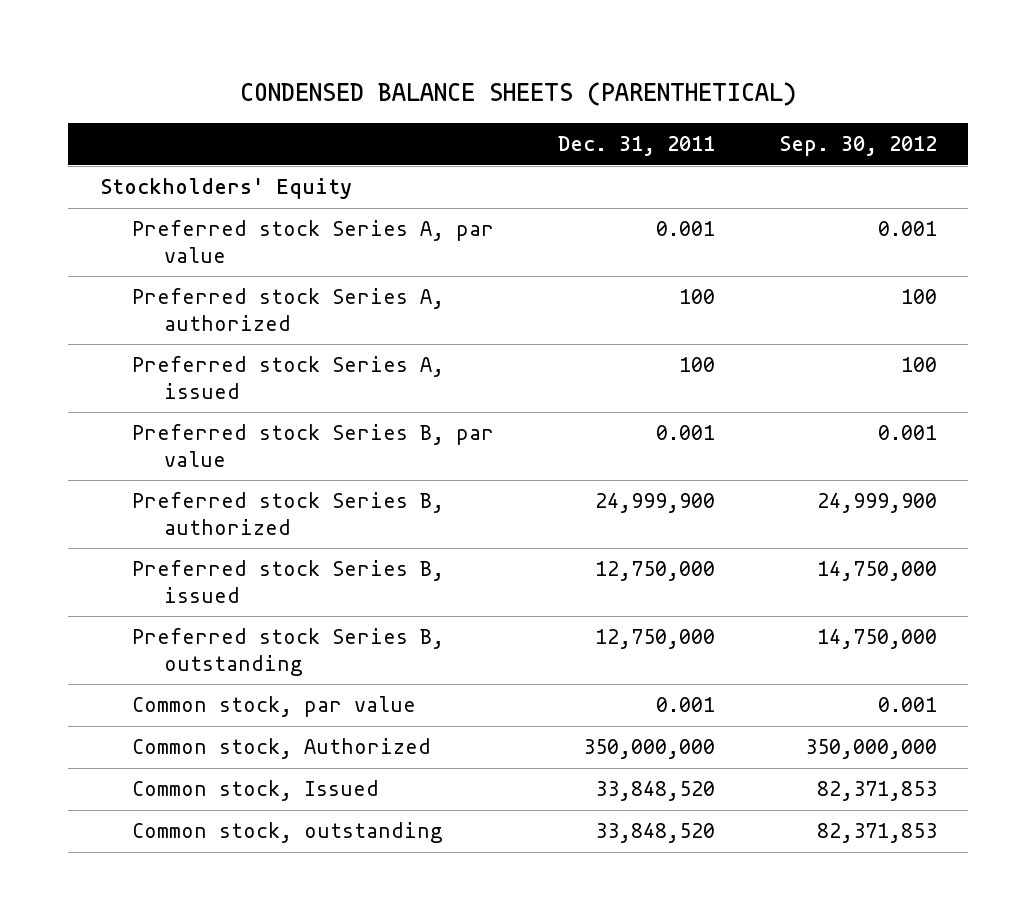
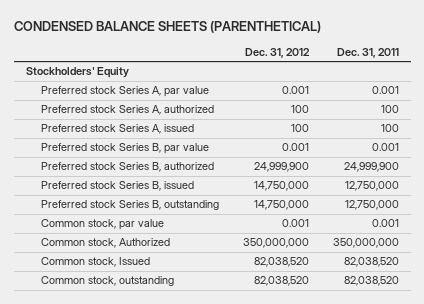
[778,136,937,157] Sep. 30, 2012 -> none
none -> [244,47,310,58] Dec. 31, 2012
[594,781,715,802] 33,848,520 -> [343,257,399,268] 82,038,520
[594,823,715,844] 33,848,520 -> [343,276,399,287] 82,038,520

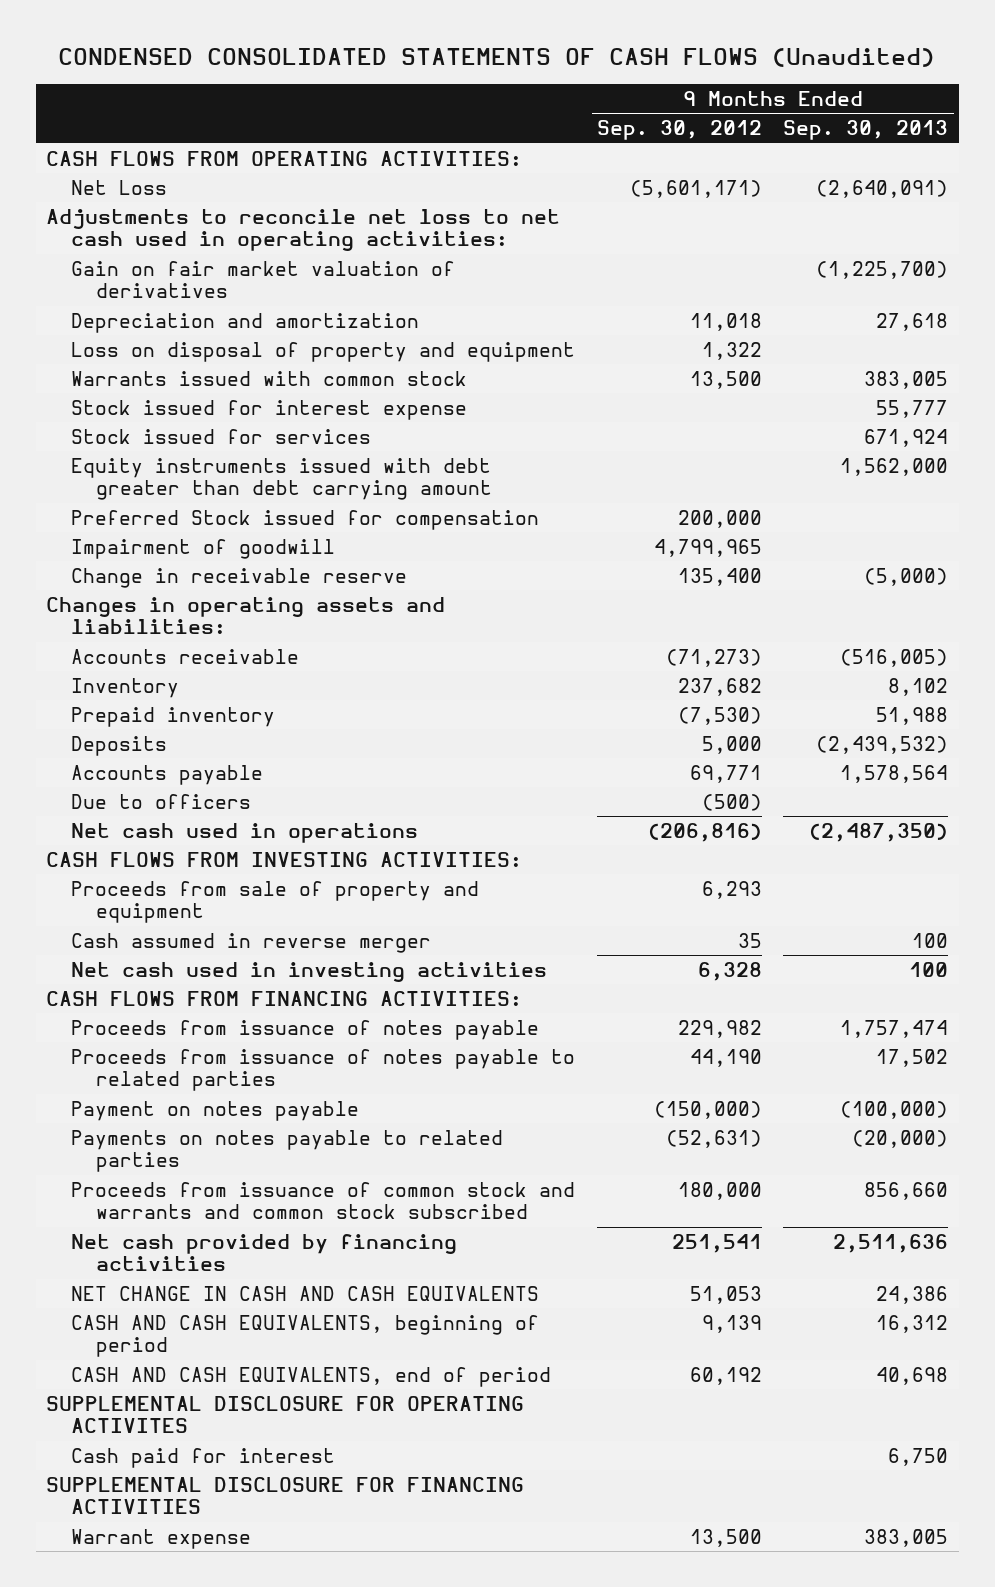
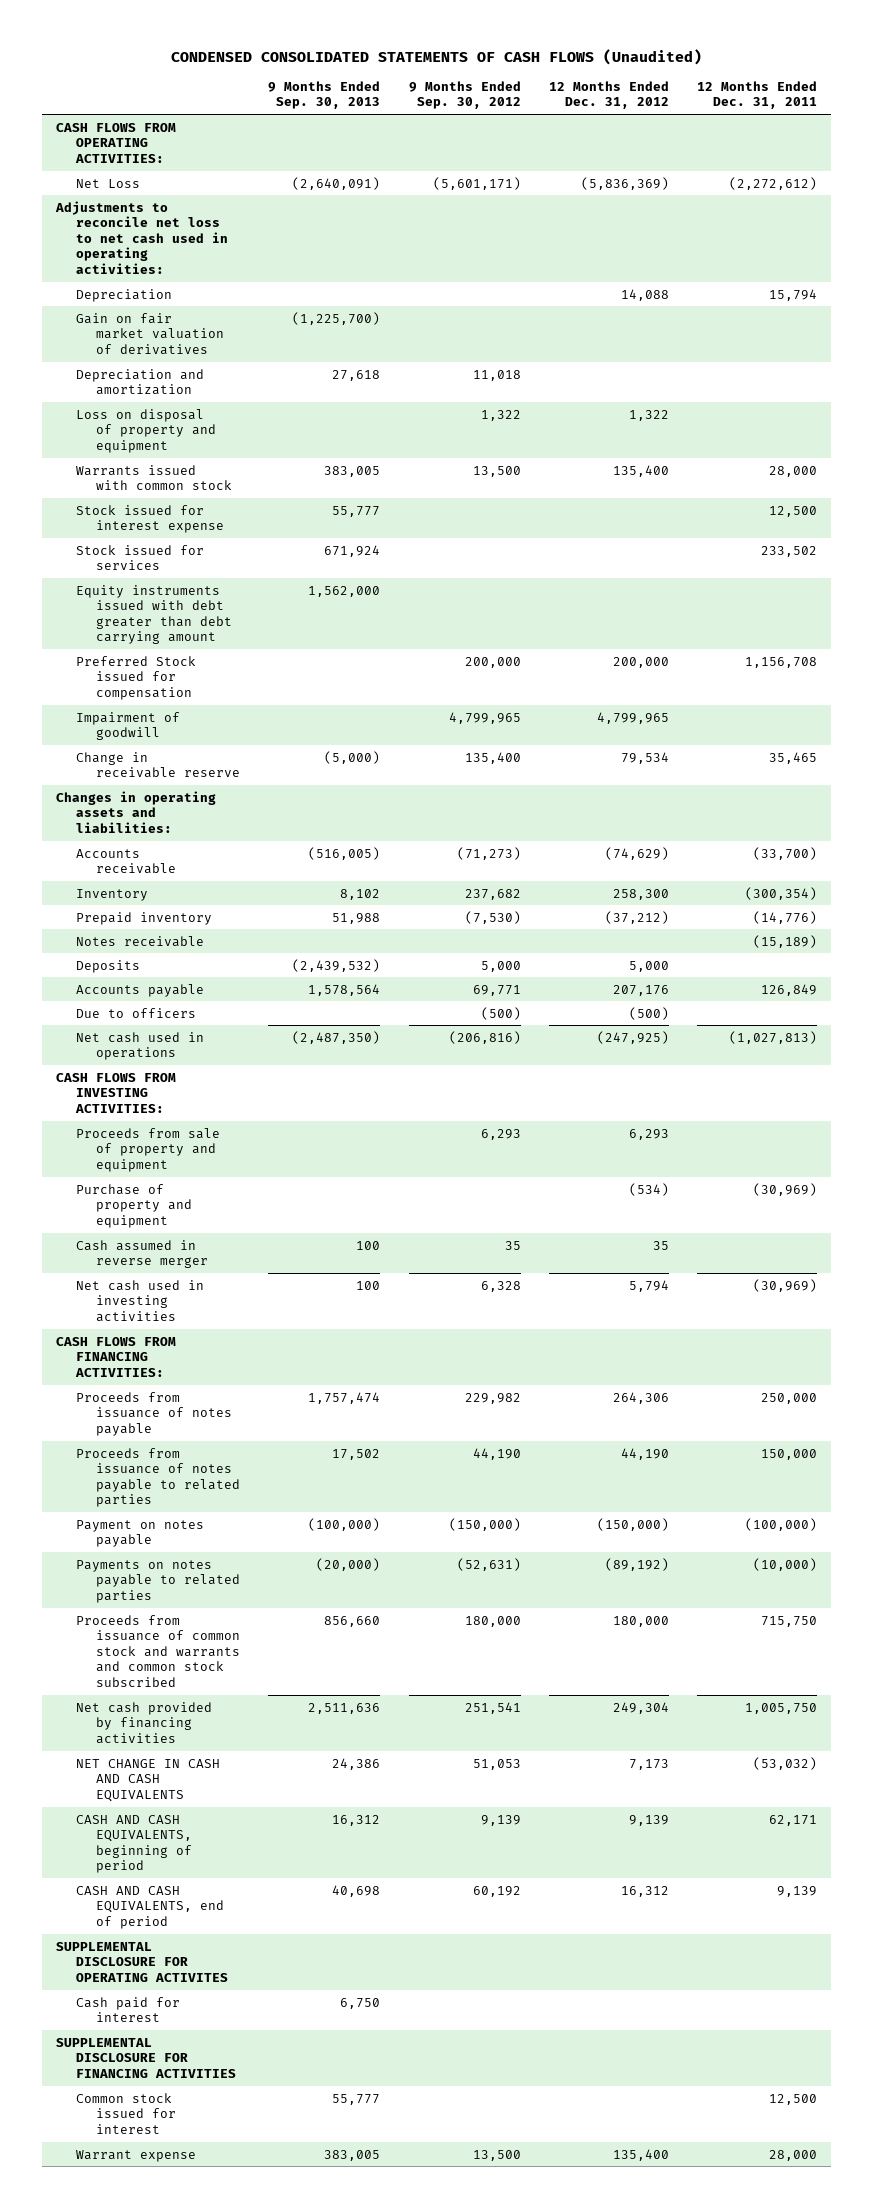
none -> [548,80,669,110] 12 Months Ended Dec. 31, 2012
none -> [697,80,818,110] 12 Months Ended Dec. 31, 2011
none -> [76,288,173,302] Depreciation
none -> [76,935,205,947] Notes receivable
none -> [76,1183,193,1228] Purchase of property and equipment
none -> [76,2092,177,2134] Common stock issued for interest

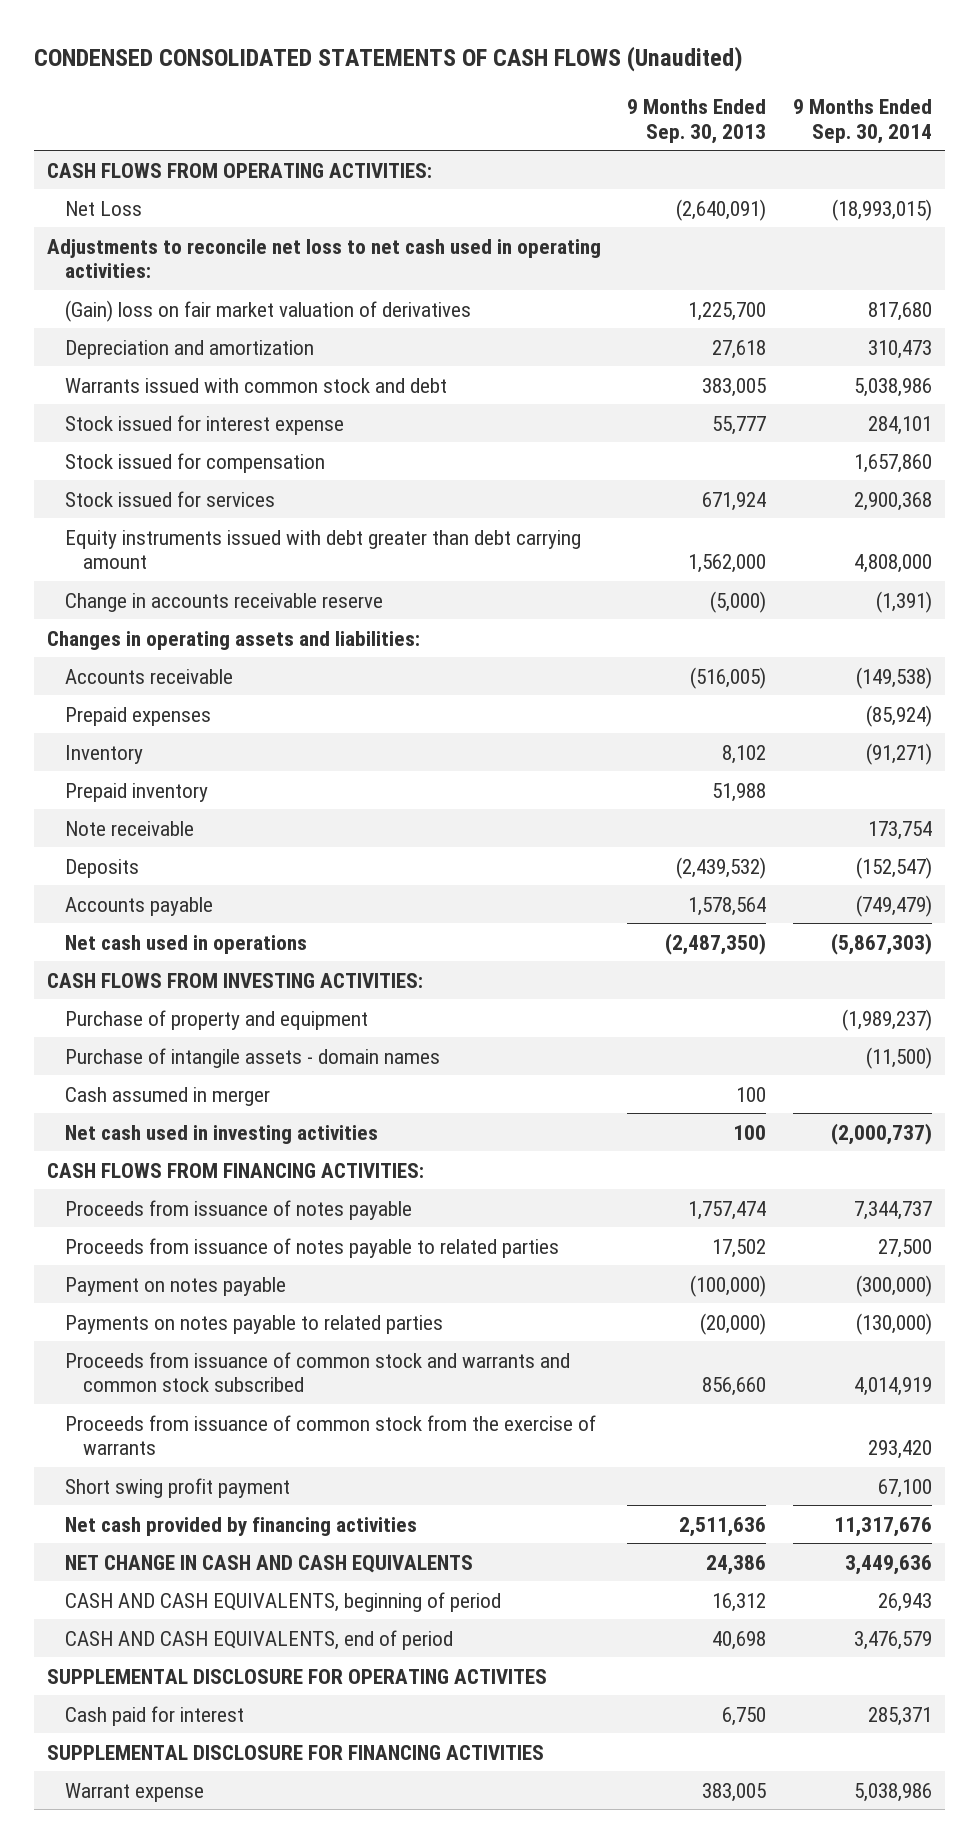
[408,80,521,110] 9 Months Ended Sep. 30, 2012 -> none
[548,80,669,110] 12 Months Ended Dec. 31, 2012 -> none
[697,80,818,110] 12 Months Ended Dec. 31, 2011 -> none
none -> [792,98,932,144] 9 Months Ended Sep. 30, 2014
[76,288,173,302] Depreciation -> none
[76,312,225,355] Gain on fair market valuation of derivatives -> [64,299,471,322] (Gain) loss on fair market valuation of derivatives
[292,311,381,325] (1,225,700) -> [688,301,767,321] 1,225,700
[76,408,217,453] Loss on disposal of property and equipment -> none
[76,464,233,491] Warrants issued with common stock -> [64,377,447,393] Warrants issued with common stock and debt
none -> [64,452,325,473] Stock issued for compensation
[76,655,197,700] Preferred Stock issued for compensation -> none
[76,711,181,741] Impairment of goodwill -> none
[76,751,241,779] Change in receivable reserve -> [64,592,383,612] Change in accounts receivable reserve
none -> [64,706,211,726] Prepaid expenses
[76,935,205,947] Notes receivable -> none
none -> [64,820,194,836] Note receivable
[76,1007,197,1018] Due to officers -> none
[76,1127,221,1172] Proceeds from sale of property and equipment -> none
none -> [64,1047,440,1068] Purchase of intangile assets - domain names
[76,1239,209,1269] Cash assumed in reverse merger -> [64,1086,270,1106] Cash assumed in merger
none -> [64,1414,596,1456] Proceeds from issuance of common stock from the exercise of warrants
none -> [64,1477,290,1498] Short swing profit payment
[76,2092,177,2134] Common stock issued for interest -> none

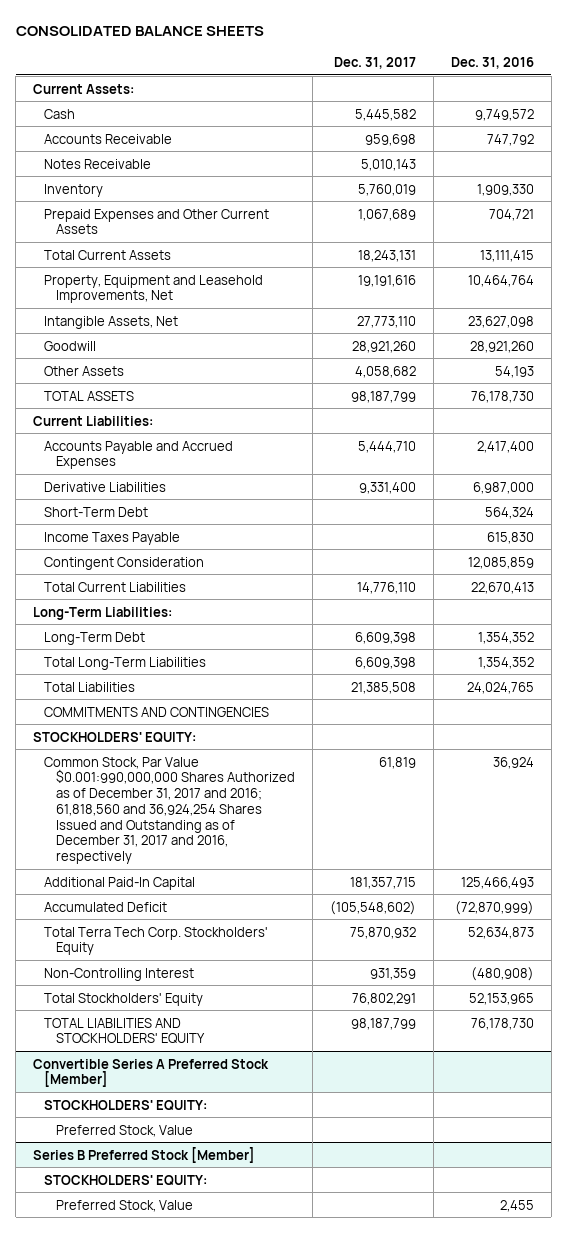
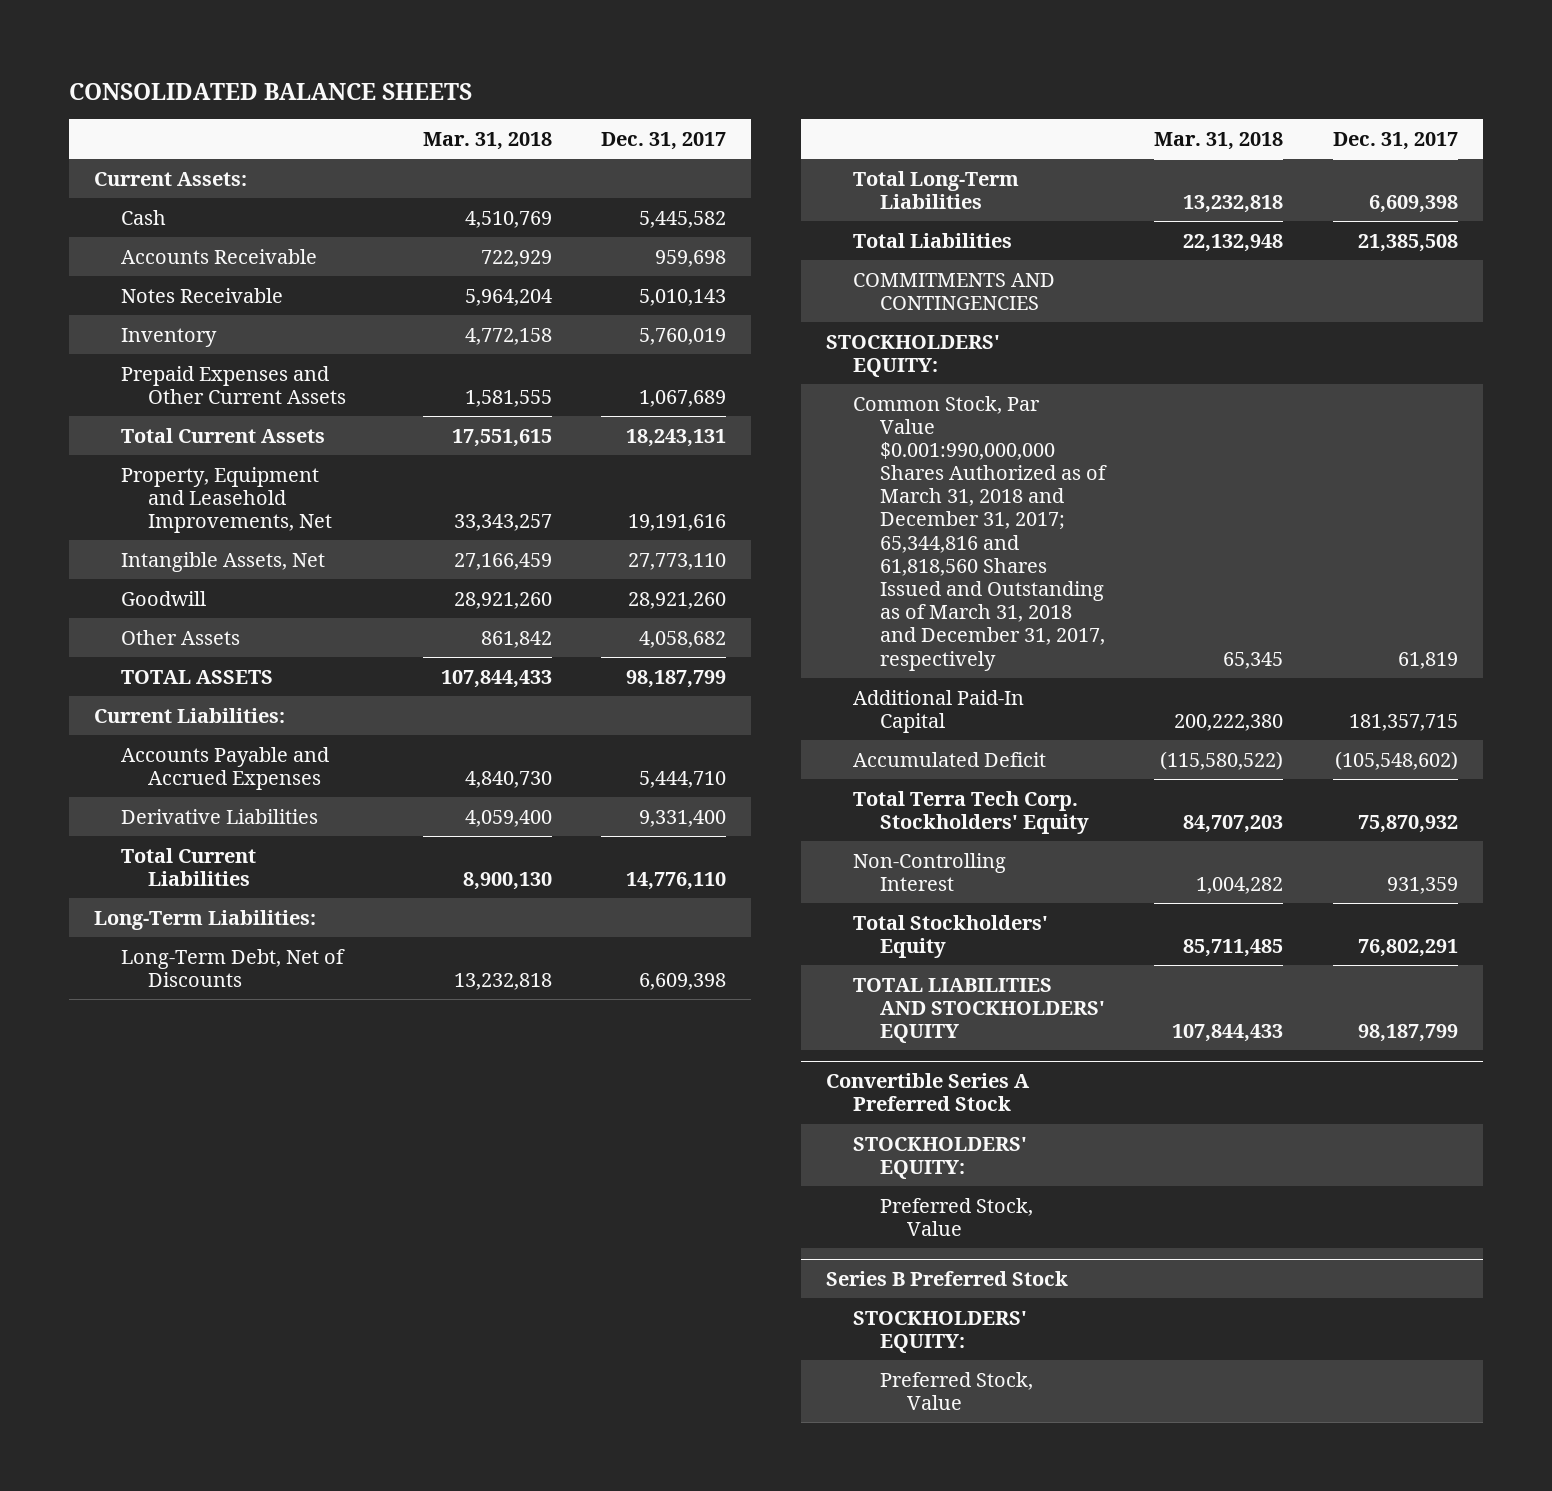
[450,56,534,69] Dec. 31, 2016 -> none
none -> [422,132,552,151] Mar. 31, 2018
[44,506,149,517] Short-Term Debt -> none
[44,531,181,545] Income Taxes Payable -> none
[44,556,205,570] Contingent Consideration -> none
[44,631,146,645] Long-Term Debt -> [120,948,345,987] Long-Term Debt, Net of Discounts
[44,756,295,865] Common Stock, Par Value $0.001:990,000,000 Shares Authorized as of December 31, 2017 and 2016; 61,818,560 and 36,924,254 Shares Issued and Outstanding as of December 31, 2017 and 2016, respectively -> [852,395,1107,671] Common Stock, Par Value $0.001:990,000,000 Shares Authorized as of March 31, 2018 and December 31, 2017; 65,344,816 and 61,818,560 Shares Issued and Outstanding as of March 31, 2018 and December 31, 2017, respectively
[33,1058,270,1088] Convertible Series A Preferred Stock [Member] -> [825,1073,1030,1112] Convertible Series A Preferred Stock
[33,1146,256,1163] Series B Preferred Stock [Member] -> [825,1271,1068,1287] Series B Preferred Stock

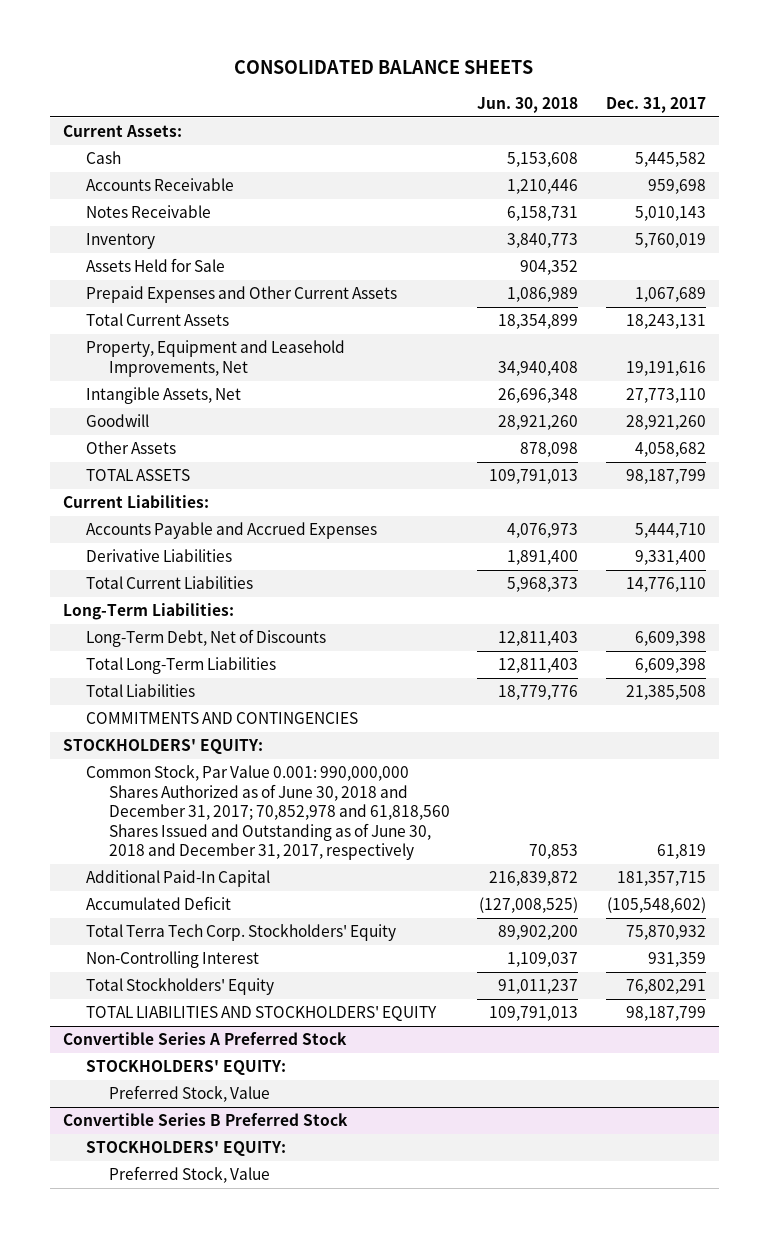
[422,132,552,151] Mar. 31, 2018 -> none
none -> [477,96,579,113] Jun. 30, 2018
none -> [86,258,226,273] Assets Held for Sale
[852,395,1107,671] Common Stock, Par Value $0.001:990,000,000 Shares Authorized as of March 31, 2018 and December 31, 2017; 65,344,816 and 61,818,560 Shares Issued and Outstanding as of March 31, 2018 and December 31, 2017, respectively -> [86,765,450,861] Common Stock, Par Value 0.001: 990,000,000 Shares Authorized as of June 30, 2018 and December 31, 2017; 70,852,978 and 61,818,560 Shares Issued and Outstanding as of June 30, 2018 and December 31, 2017, respectively
[825,1271,1068,1287] Series B Preferred Stock -> [63,1113,349,1127] Convertible Series B Preferred Stock

